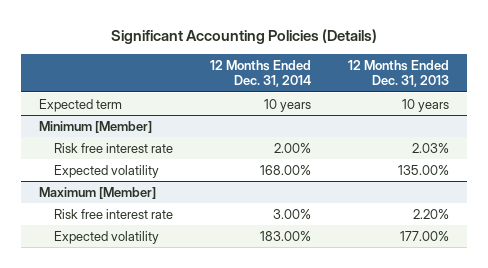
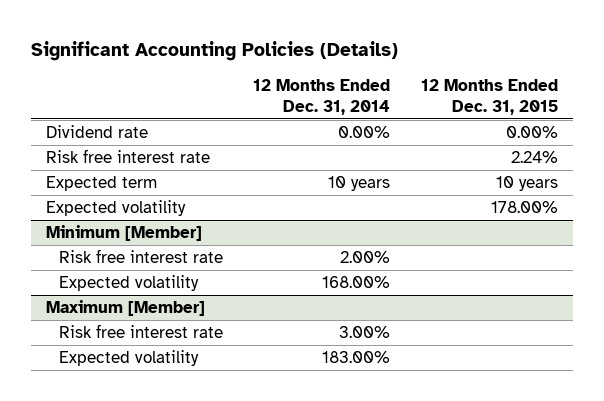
[347,59,449,88] 12 Months Ended Dec. 31, 2013 -> none
none -> [421,78,559,115] 12 Months Ended Dec. 31, 2015
none -> [46,125,149,139] Dividend rate
none -> [46,149,211,164] Risk free interest rate
none -> [46,200,187,217] Expected volatility

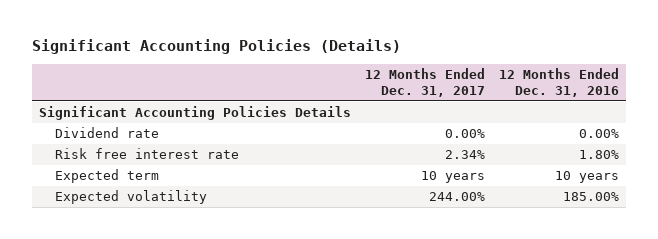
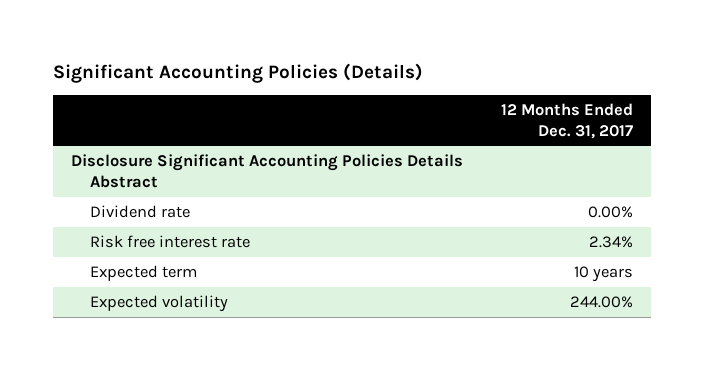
[498,67,619,98] 12 Months Ended Dec. 31, 2016 -> none
[39,106,352,121] Significant Accounting Policies Details -> [71,154,464,188] Disclosure Significant Accounting Policies Details Abstract

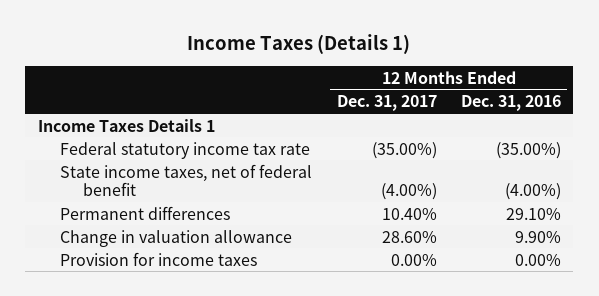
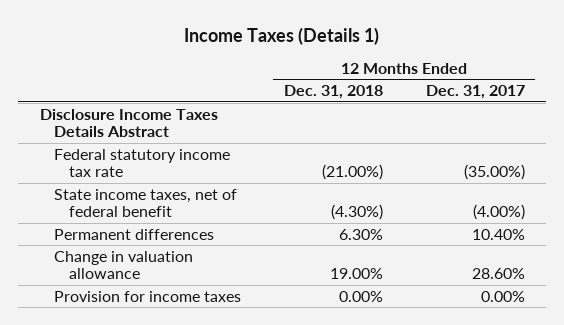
[461,95,562,112] Dec. 31, 2016 -> none
none -> [283,84,383,99] Dec. 31, 2018
[37,118,215,132] Income Taxes Details 1 -> [39,108,218,138] Disclosure Income Taxes Details Abstract

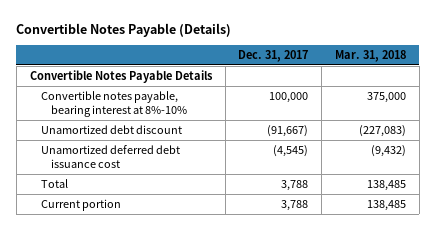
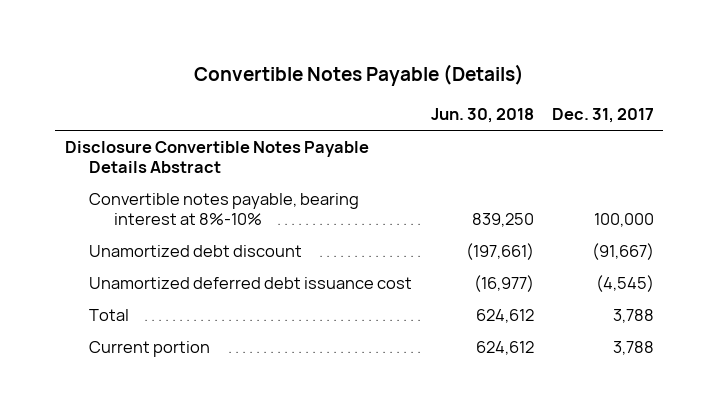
[334,49,406,62] Mar. 31, 2018 -> none
none -> [430,108,534,124] Jun. 30, 2018
[29,70,213,84] Convertible Notes Payable Details -> [64,141,369,173] Disclosure Convertible Notes Payable Details Abstract

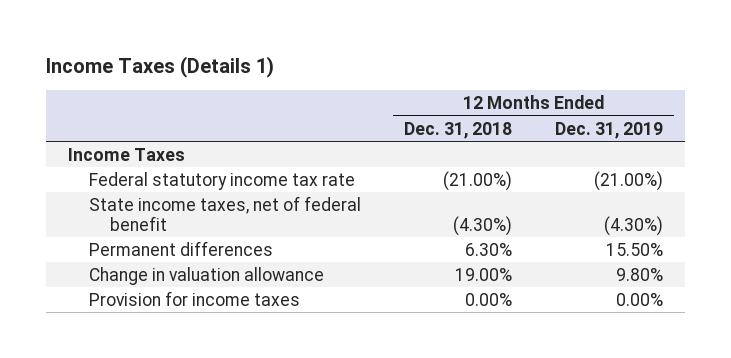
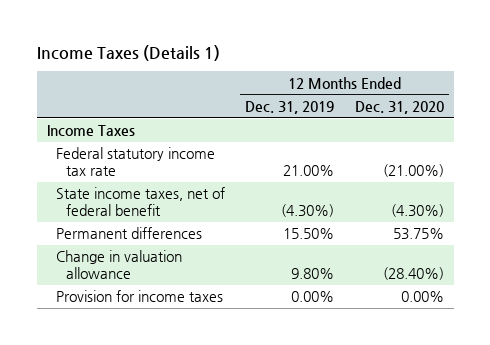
[403,121,512,139] Dec. 31, 2018 -> none
none -> [354,100,444,114] Dec. 31, 2020
[594,170,664,191] (21.00%) -> [283,165,335,177] 21.00%

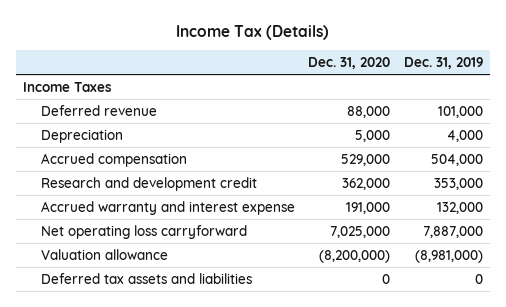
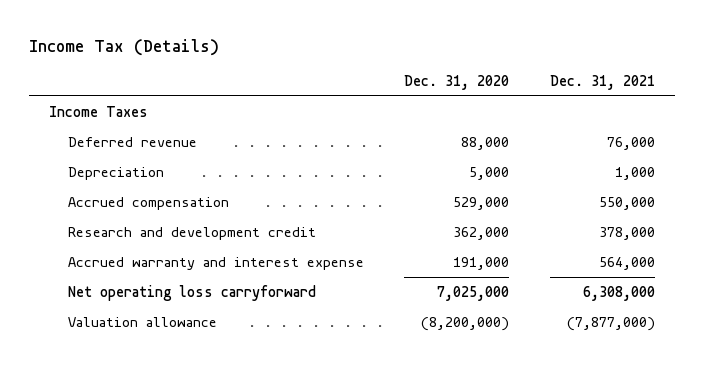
[403,57,483,70] Dec. 31, 2019 -> none
none -> [549,75,655,91] Dec. 31, 2021
[40,272,252,284] Deferred tax assets and liabilities -> none

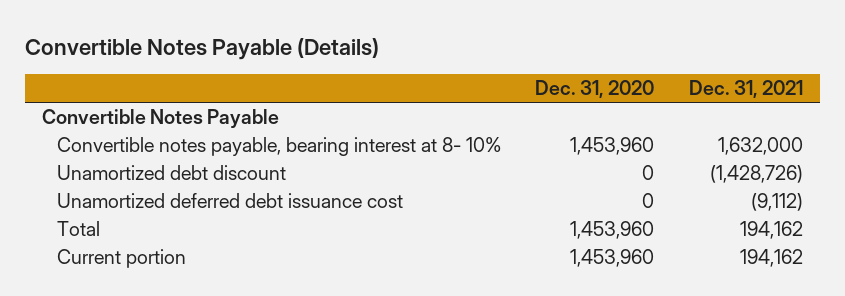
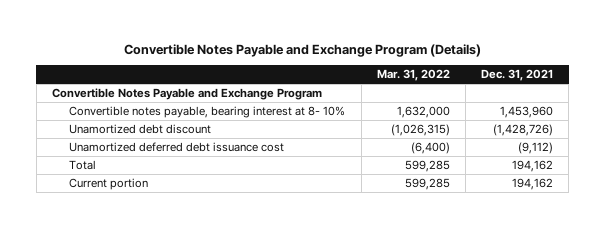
[25,37,380,60] Convertible Notes Payable (Details) -> [123,43,481,57] Convertible Notes Payable and Exchange Program (Details)
[535,80,655,99] Dec. 31, 2020 -> none
none -> [376,69,450,82] Mar. 31, 2022
[42,108,280,128] Convertible Notes Payable -> [51,87,322,100] Convertible Notes Payable and Exchange Program
[717,136,803,155] 1,632,000 -> [500,105,554,118] 1,453,960

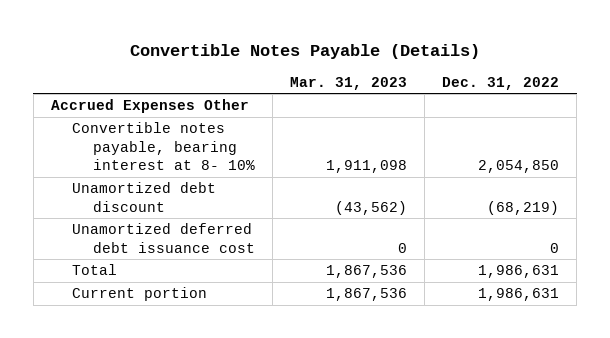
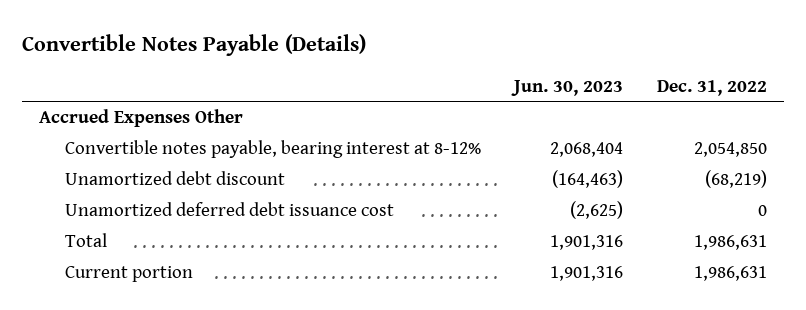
[289,77,407,91] Mar. 31, 2023 -> none
none -> [511,79,624,96] Jun. 30, 2023
[71,122,255,171] Convertible notes payable, bearing interest at 8- 10% -> [64,140,481,159] Convertible notes payable, bearing interest at 8-12%

